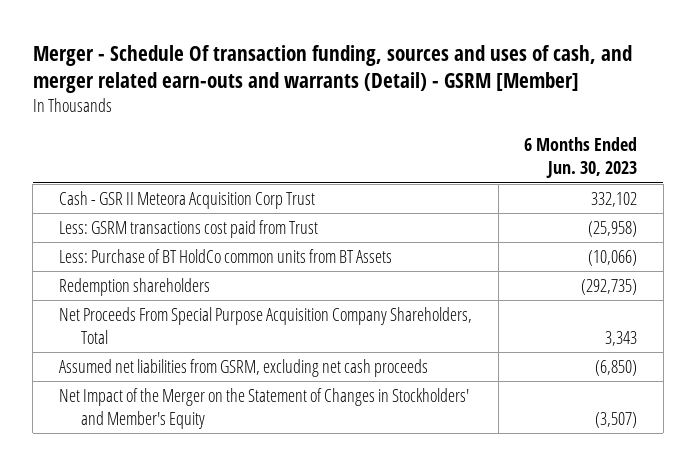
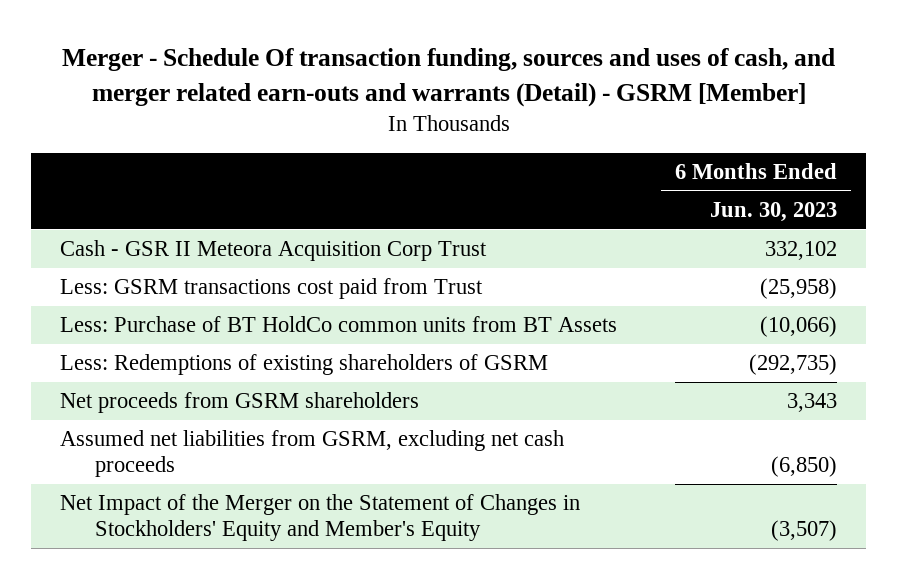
[59,278,211,297] Redemption shareholders -> [60,354,549,376] Less: Redemptions of existing shareholders of GSRM
[59,307,473,344] Net Proceeds From Special Purpose Acquisition Company Shareholders, Total -> [60,392,420,414] Net proceeds from GSRM shareholders
[59,388,470,429] Net Impact of the Merger on the Statement of Changes in Stockholders' and Member's Equity -> [60,494,581,542] Net Impact of the Merger on the Statement of Changes in Stockholders' Equity and Member's Equity

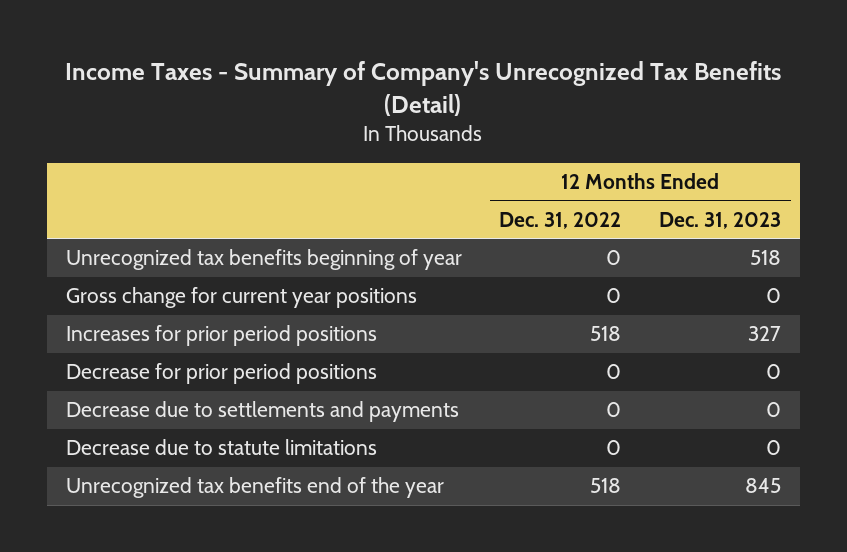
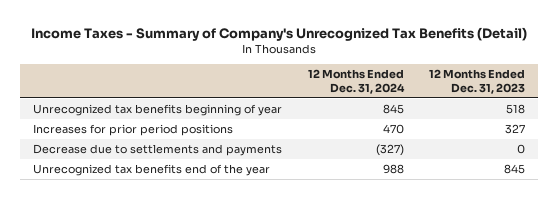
[499,211,622,229] Dec. 31, 2022 -> none
none -> [307,69,405,95] 12 Months Ended Dec. 31, 2024
[65,287,417,309] Gross change for current year positions -> none
[65,363,377,385] Decrease for prior period positions -> none
[65,439,377,456] Decrease due to statute limitations -> none

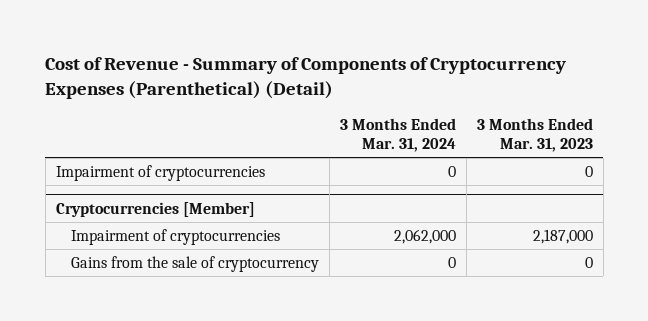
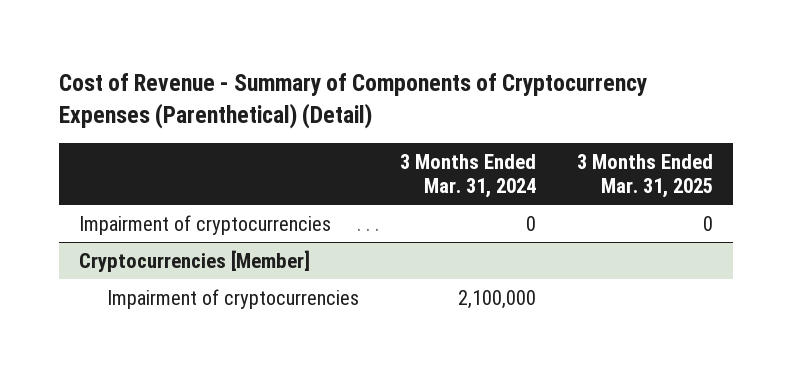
[476,118,593,153] 3 Months Ended Mar. 31, 2023 -> none
none -> [576,154,713,199] 3 Months Ended Mar. 31, 2025
[70,256,319,273] Gains from the sale of cryptocurrency -> none
[393,229,456,245] 2,062,000 -> [457,289,536,309] 2,100,000

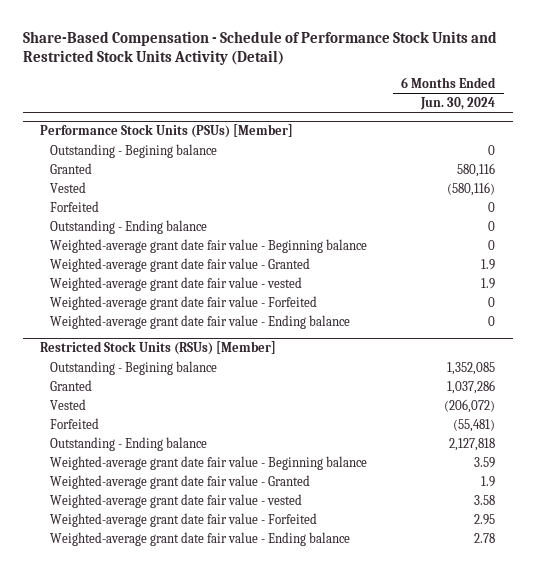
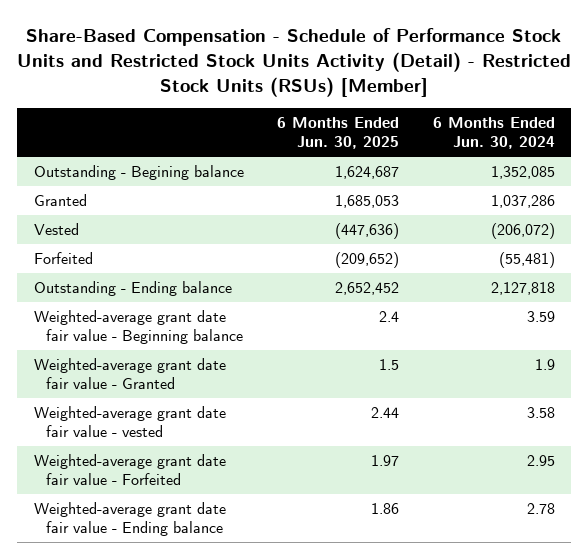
[23,30,498,65] Share-Based Compensation - Schedule of Performance Stock Units and Restricted Stock Units Activity (Detail) -> [17,27,572,97] Share-Based Compensation - Schedule of Performance Stock Units and Restricted Stock Units Activity (Detail) - Restricted Stock Units (RSUs) [Member]
none -> [277,116,400,150] 6 Months Ended Jun. 30, 2025
[40,124,294,139] Performance Stock Units (PSUs) [Member] -> none
[49,143,217,158] Outstanding - Begining balance -> none
[49,162,92,174] Granted -> none
[49,181,86,193] Vested -> none
[49,200,99,212] Forfeited -> none
[49,219,207,234] Outstanding - Ending balance -> none
[49,238,367,253] Weighted-average grant date fair value - Beginning balance -> none
[49,257,310,272] Weighted-average grant date fair value - Granted -> none
[49,276,302,291] Weighted-average grant date fair value - vested -> none
[49,295,317,310] Weighted-average grant date fair value - Forfeited -> none
[49,314,350,329] Weighted-average grant date fair value - Ending balance -> none
[40,341,277,356] Restricted Stock Units (RSUs) [Member] -> none

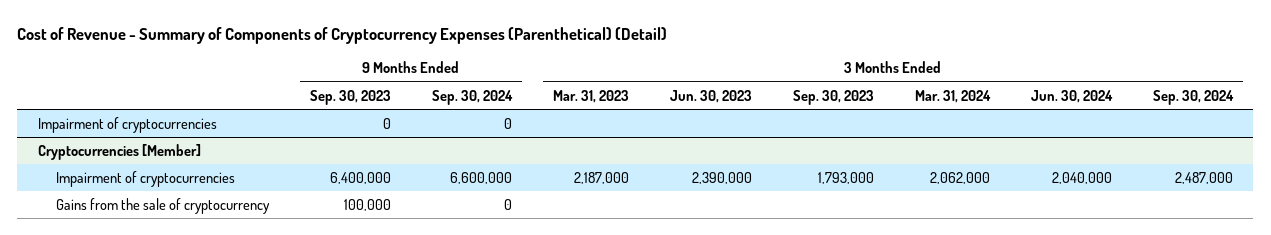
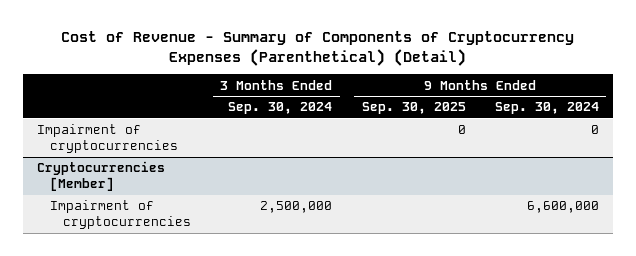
[309,89,391,105] Sep. 30, 2023 -> none
[552,89,629,103] Mar. 31, 2023 -> none
[669,89,752,103] Jun. 30, 2023 -> none
[792,89,874,105] Sep. 30, 2023 -> none
[914,89,991,103] Mar. 31, 2024 -> none
[1030,89,1113,103] Jun. 30, 2024 -> none
none -> [361,102,466,115] Sep. 30, 2025
[56,197,271,214] Gains from the sale of cryptocurrency -> none
[1174,171,1233,184] 2,487,000 -> [260,201,333,214] 2,500,000

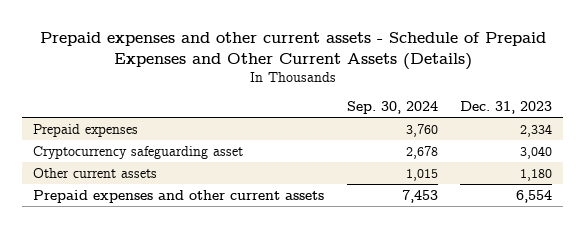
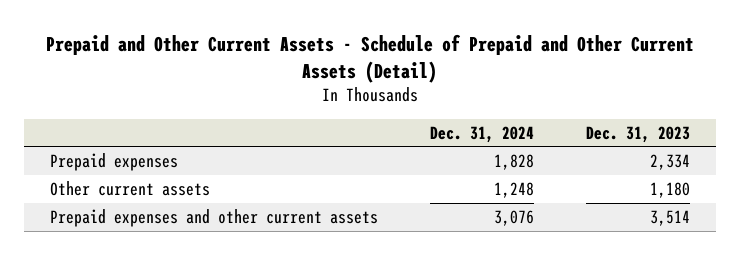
[39,32,546,70] Prepaid expenses and other current assets - Schedule of Prepaid Expenses and Other Current Assets (Details) -> [45,33,694,83] Prepaid and Other Current Assets - Schedule of Prepaid and Other Current Assets (Detail)
[346,100,438,114] Sep. 30, 2024 -> none
none -> [429,125,534,143] Dec. 31, 2024
[33,145,244,159] Cryptocurrency safeguarding asset -> none
[515,189,552,203] 6,554 -> [649,209,690,226] 3,514

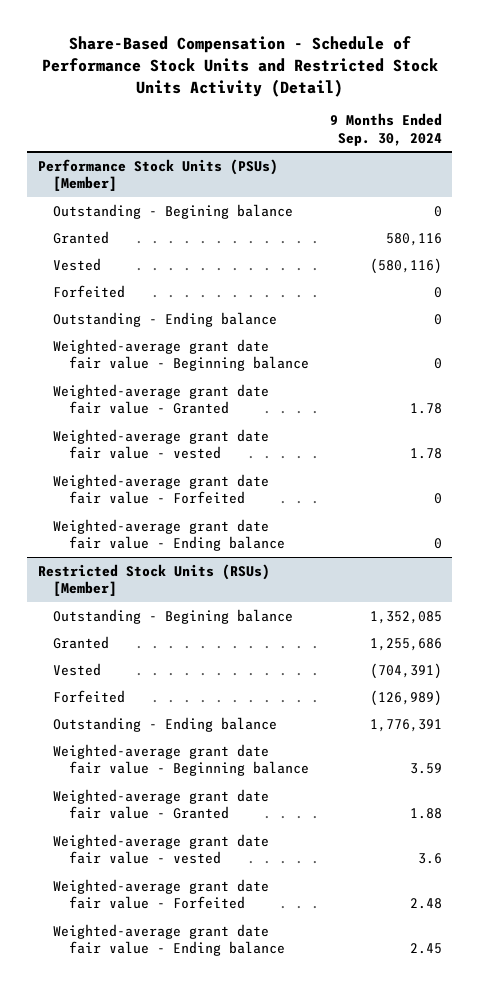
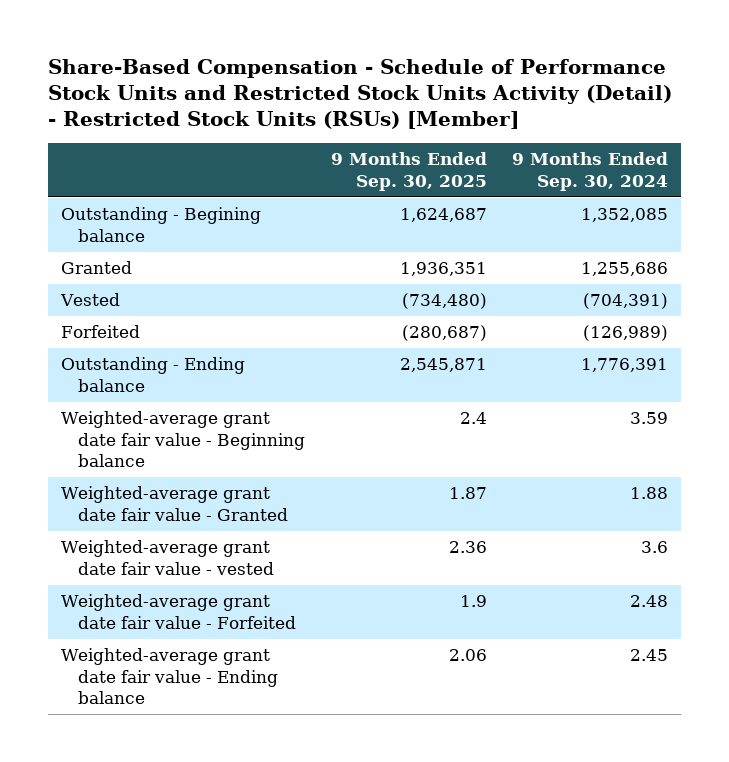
[41,36,438,97] Share-Based Compensation - Schedule of Performance Stock Units and Restricted Stock Units Activity (Detail) -> [47,58,672,130] Share-Based Compensation - Schedule of Performance Stock Units and Restricted Stock Units Activity (Detail) - Restricted Stock Units (RSUs) [Member]
none -> [330,152,487,191] 9 Months Ended Sep. 30, 2025
[37,158,278,192] Performance Stock Units (PSUs) [Member] -> none
[53,203,294,219] Outstanding - Begining balance -> none
[53,230,110,244] Granted -> none
[53,257,102,271] Vested -> none
[53,284,126,298] Forfeited -> none
[53,311,278,327] Outstanding - Ending balance -> none
[53,338,309,372] Weighted-average grant date fair value - Beginning balance -> none
[53,383,270,415] Weighted-average grant date fair value - Granted -> none
[53,428,270,460] Weighted-average grant date fair value - vested -> none
[53,473,270,505] Weighted-average grant date fair value - Forfeited -> none
[53,518,285,552] Weighted-average grant date fair value - Ending balance -> none
[37,563,270,597] Restricted Stock Units (RSUs) [Member] -> none

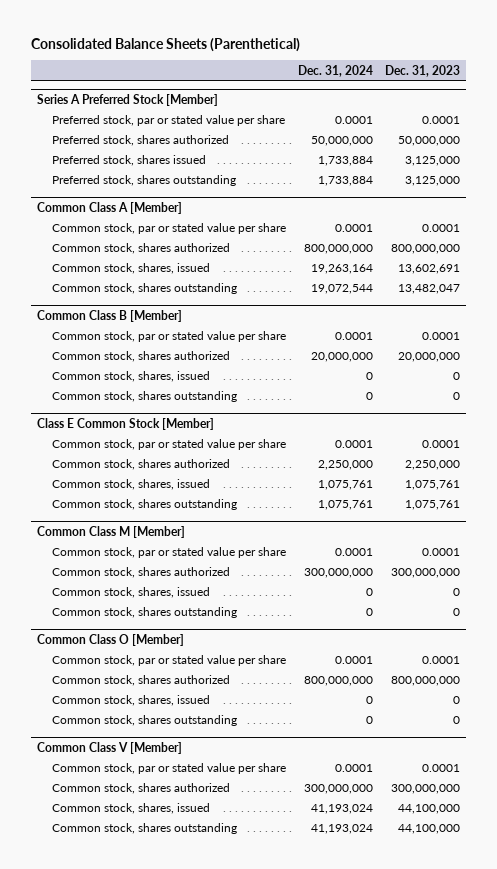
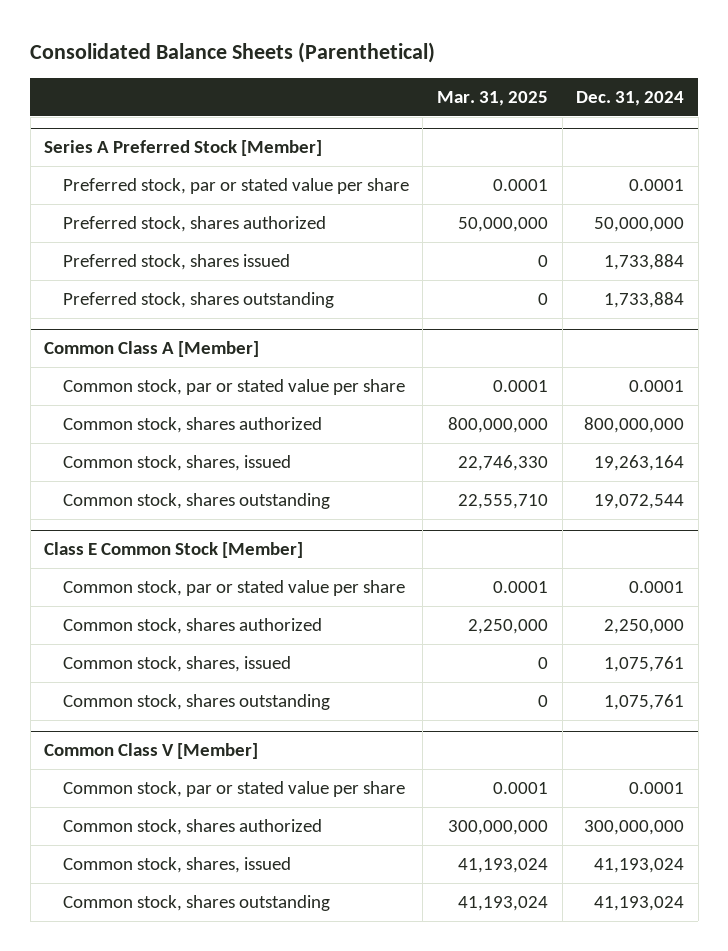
[385,64,461,77] Dec. 31, 2023 -> none
none -> [436,90,548,106] Mar. 31, 2025
[36,309,182,322] Common Class B [Member] -> none
[52,331,287,343] Common stock, par or stated value per share -> none
[52,351,231,363] Common stock, shares authorized -> none
[52,371,211,383] Common stock, shares, issued -> none
[52,391,238,403] Common stock, shares outstanding -> none
[36,525,185,538] Common Class M [Member] -> none
[52,547,287,559] Common stock, par or stated value per share -> none
[52,567,231,579] Common stock, shares authorized -> none
[52,587,211,599] Common stock, shares, issued -> none
[52,607,238,619] Common stock, shares outstanding -> none
[36,633,184,646] Common Class O [Member] -> none
[52,655,287,667] Common stock, par or stated value per share -> none
[52,675,231,687] Common stock, shares authorized -> none
[52,695,211,707] Common stock, shares, issued -> none
[52,715,238,727] Common stock, shares outstanding -> none

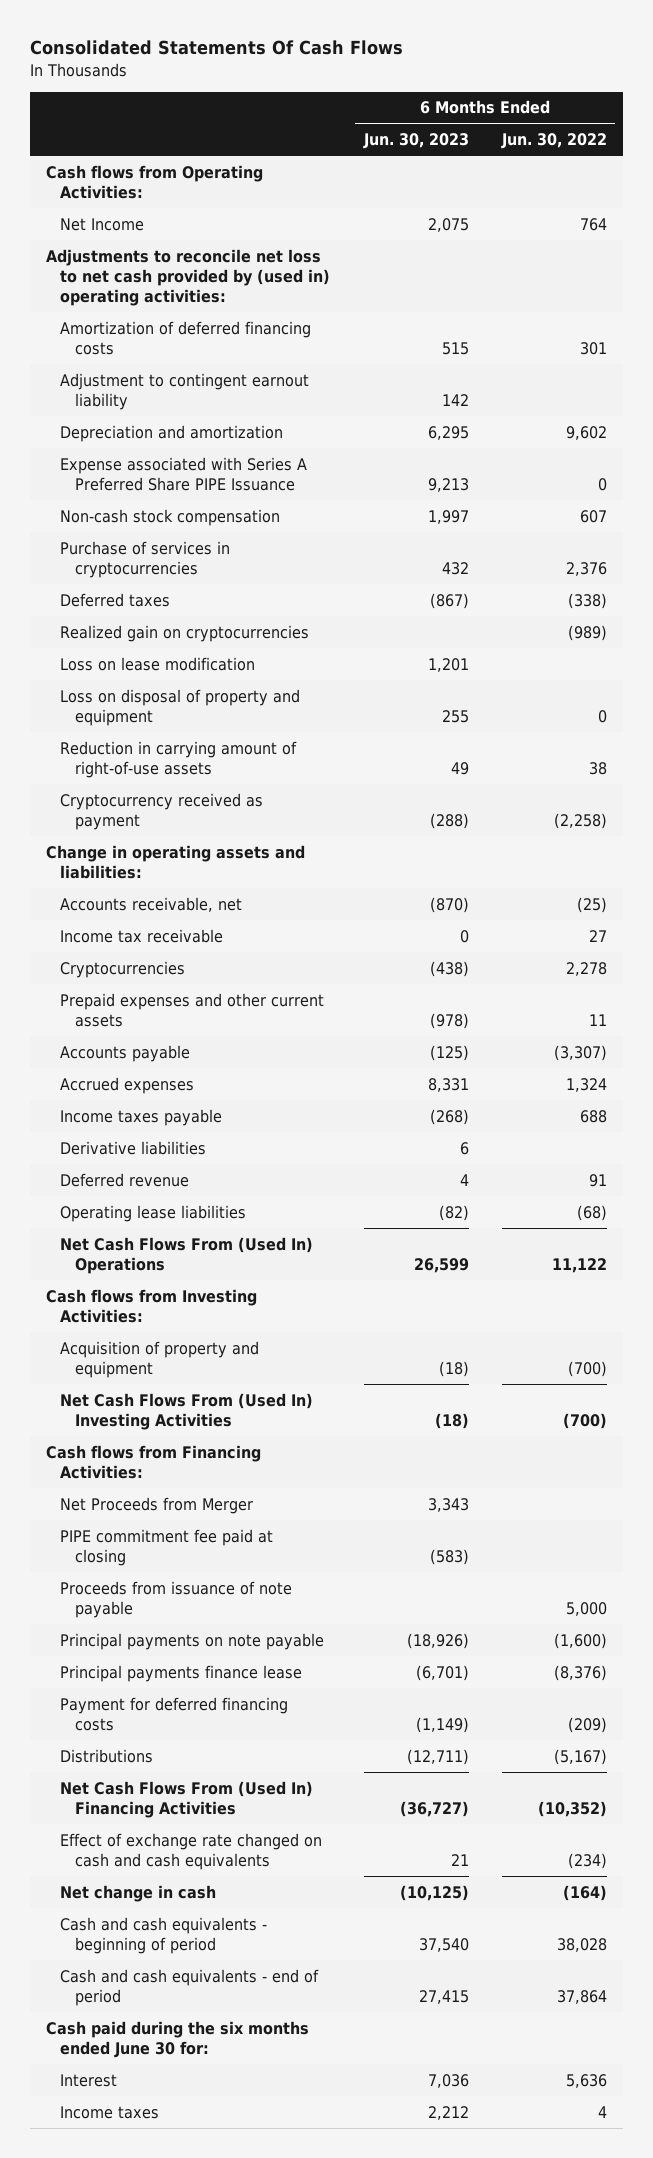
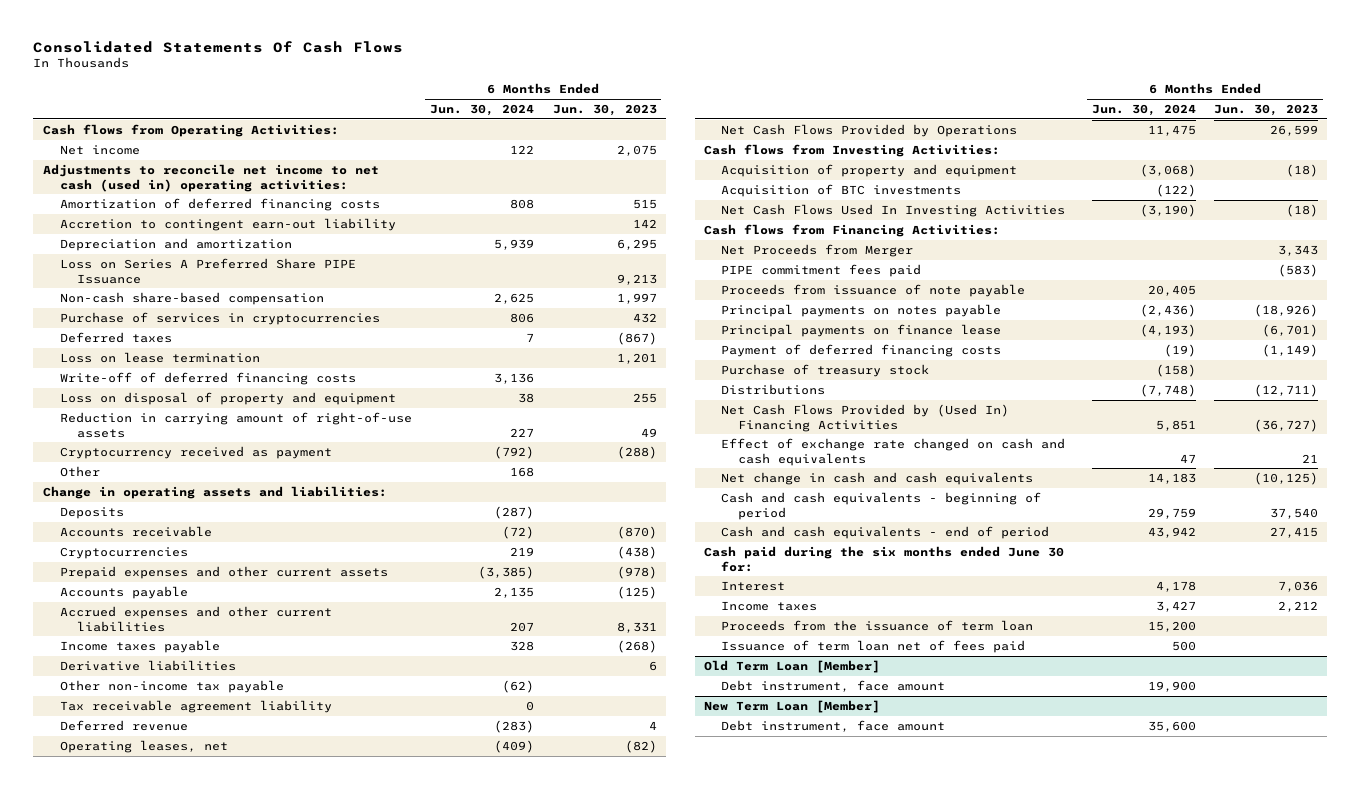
[500,133,607,150] Jun. 30, 2022 -> none
none -> [430,104,535,117] Jun. 30, 2024
[60,217,145,231] Net Income -> [59,145,140,156] Net income
[46,248,331,307] Adjustments to reconcile net loss to net cash provided by (used in) operating activities: -> [42,164,379,192] Adjustments to reconcile net income to net cash (used in) operating activities:
[60,372,310,410] Adjustment to contingent earnout liability -> [59,218,396,232] Accretion to contingent earn-out liability
[60,456,308,491] Expense associated with Series A Preferred Share PIPE Issuance -> [59,258,356,284] Loss on Series A Preferred Share PIPE Issuance
[60,508,281,526] Non-cash stock compensation -> [59,292,324,306] Non-cash share-based compensation
[60,624,310,642] Realized gain on cryptocurrencies -> none
[60,656,256,671] Loss on lease modification -> [59,352,260,364] Loss on lease termination
none -> [59,372,356,386] Write-off of deferred financing costs
none -> [59,466,100,478] Other
[60,928,224,943] Income tax receivable -> none
none -> [59,507,124,520] Deposits
[60,896,243,912] Accounts receivable, net -> [59,526,212,538] Accounts receivable
[60,1076,195,1094] Accrued expenses -> [59,606,332,632] Accrued expenses and other current liabilities
none -> [59,680,284,694] Other non-income tax payable
none -> [59,700,332,714] Tax receivable agreement liability
[60,1204,247,1222] Operating lease liabilities -> none
none -> [59,740,228,754] Operating leases, net
[60,1236,314,1274] Net Cash Flows From (Used In) Operations -> [721,124,1018,138] Net Cash Flows Provided by Operations
none -> [721,184,962,198] Acquisition of BTC investments
[60,1392,314,1430] Net Cash Flows From (Used In) Investing Activities -> [721,204,1066,218] Net Cash Flows Used In Investing Activities
[60,1528,274,1566] PIPE commitment fee paid at closing -> [721,264,922,278] PIPE commitment fees paid
[60,1632,325,1650] Principal payments on note payable -> [721,304,1002,318] Principal payments on notes payable
[60,1664,303,1682] Principal payments finance lease -> [721,324,1002,338] Principal payments on finance lease
[60,1696,289,1731] Payment for deferred financing costs -> [721,344,1002,358] Payment of deferred financing costs
none -> [721,364,930,378] Purchase of treasury stock
[60,1780,314,1818] Net Cash Flows From (Used In) Financing Activities -> [721,404,1010,432] Net Cash Flows Provided by (Used In) Financing Activities
[60,1884,217,1902] Net change in cash -> [721,472,1034,486] Net change in cash and cash equivalents
none -> [721,620,1034,632] Proceeds from the issuance of term loan
none -> [721,640,1026,654] Issuance of term loan net of fees paid
none -> [704,660,881,674] Old Term Loan [Member]
none -> [721,680,946,693] Debt instrument, face amount
none -> [704,700,881,714] New Term Loan [Member]
none -> [721,720,946,733] Debt instrument, face amount

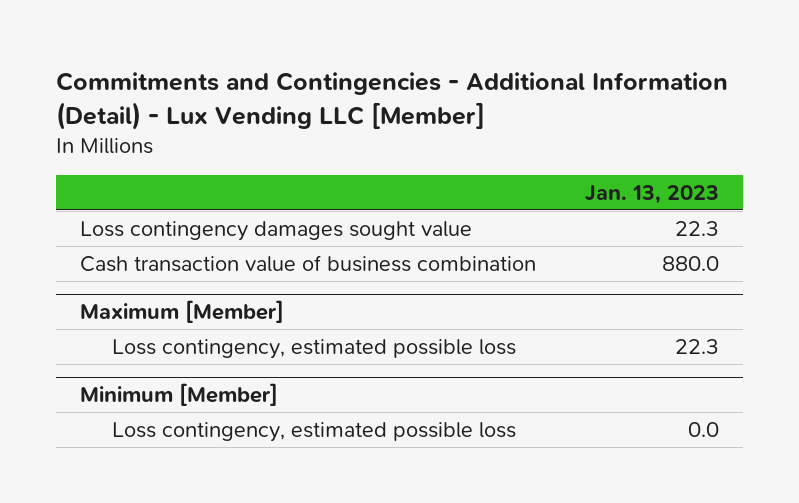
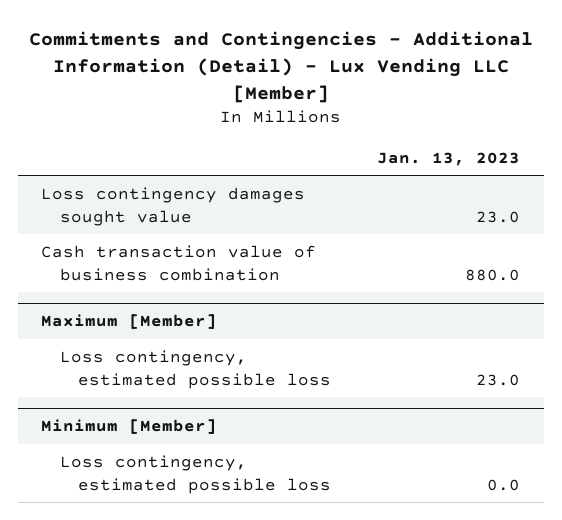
[674,220,719,236] 22.3 -> [476,210,521,223] 23.0
[674,338,719,354] 22.3 -> [476,373,521,386] 23.0

